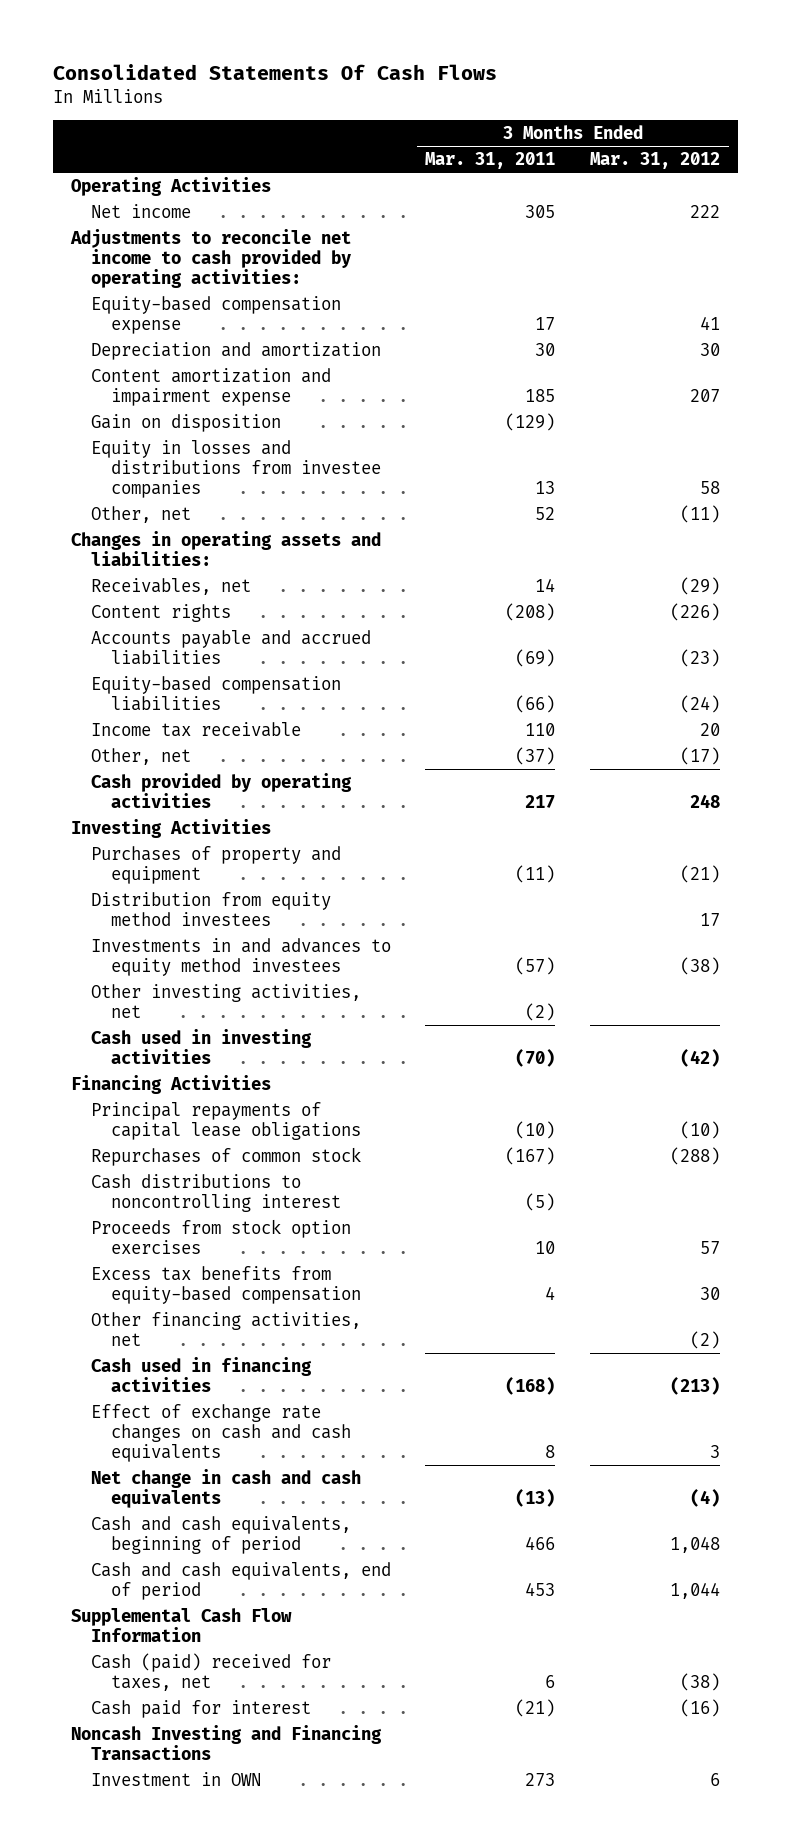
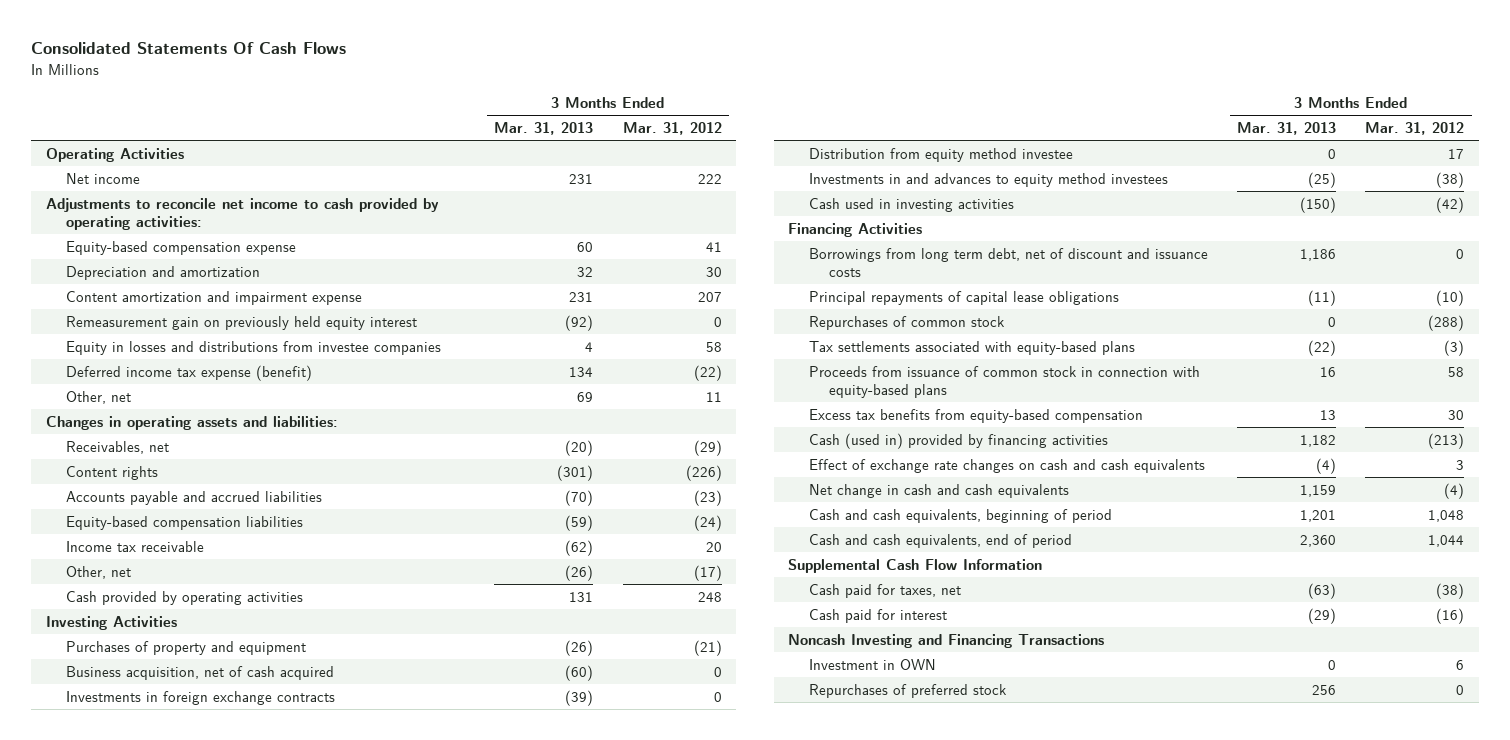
[425,152,556,170] Mar. 31, 2011 -> none
none -> [494,122,594,136] Mar. 31, 2013
[90,414,281,433] Gain on disposition -> none
none -> [66,315,418,330] Remeasurement gain on previously held equity interest
none -> [66,364,313,381] Deferred income tax expense (benefit)
[680,505,721,524] (11) -> [705,391,722,402] 11
none -> [66,665,335,680] Business acquisition, net of cash acquired
none -> [66,690,336,705] Investments in foreign exchange contracts
[90,892,331,927] Distribution from equity method investees -> [808,147,1073,162] Distribution from equity method investee
[90,984,361,1019] Other investing activities, net -> none
none -> [808,247,1208,277] Borrowings from long term debt, net of discount and issuance costs
[90,1174,341,1213] Cash distributions to noncontrolling interest -> none
none -> [808,340,1135,355] Tax settlements associated with equity-based plans
[90,1219,351,1255] Proceeds from stock option exercises -> [808,365,1200,398] Proceeds from issuance of common stock in connection with equity-based plans
[700,1241,721,1255] 57 -> [1448,366,1465,377] 58
[90,1312,361,1347] Other financing activities, net -> none
[90,1357,312,1393] Cash used in financing activities -> [808,432,1108,449] Cash (used in) provided by financing activities
[90,1653,331,1692] Cash (paid) received for taxes, net -> [808,583,961,598] Cash paid for taxes, net
none -> [808,683,1007,698] Repurchases of preferred stock

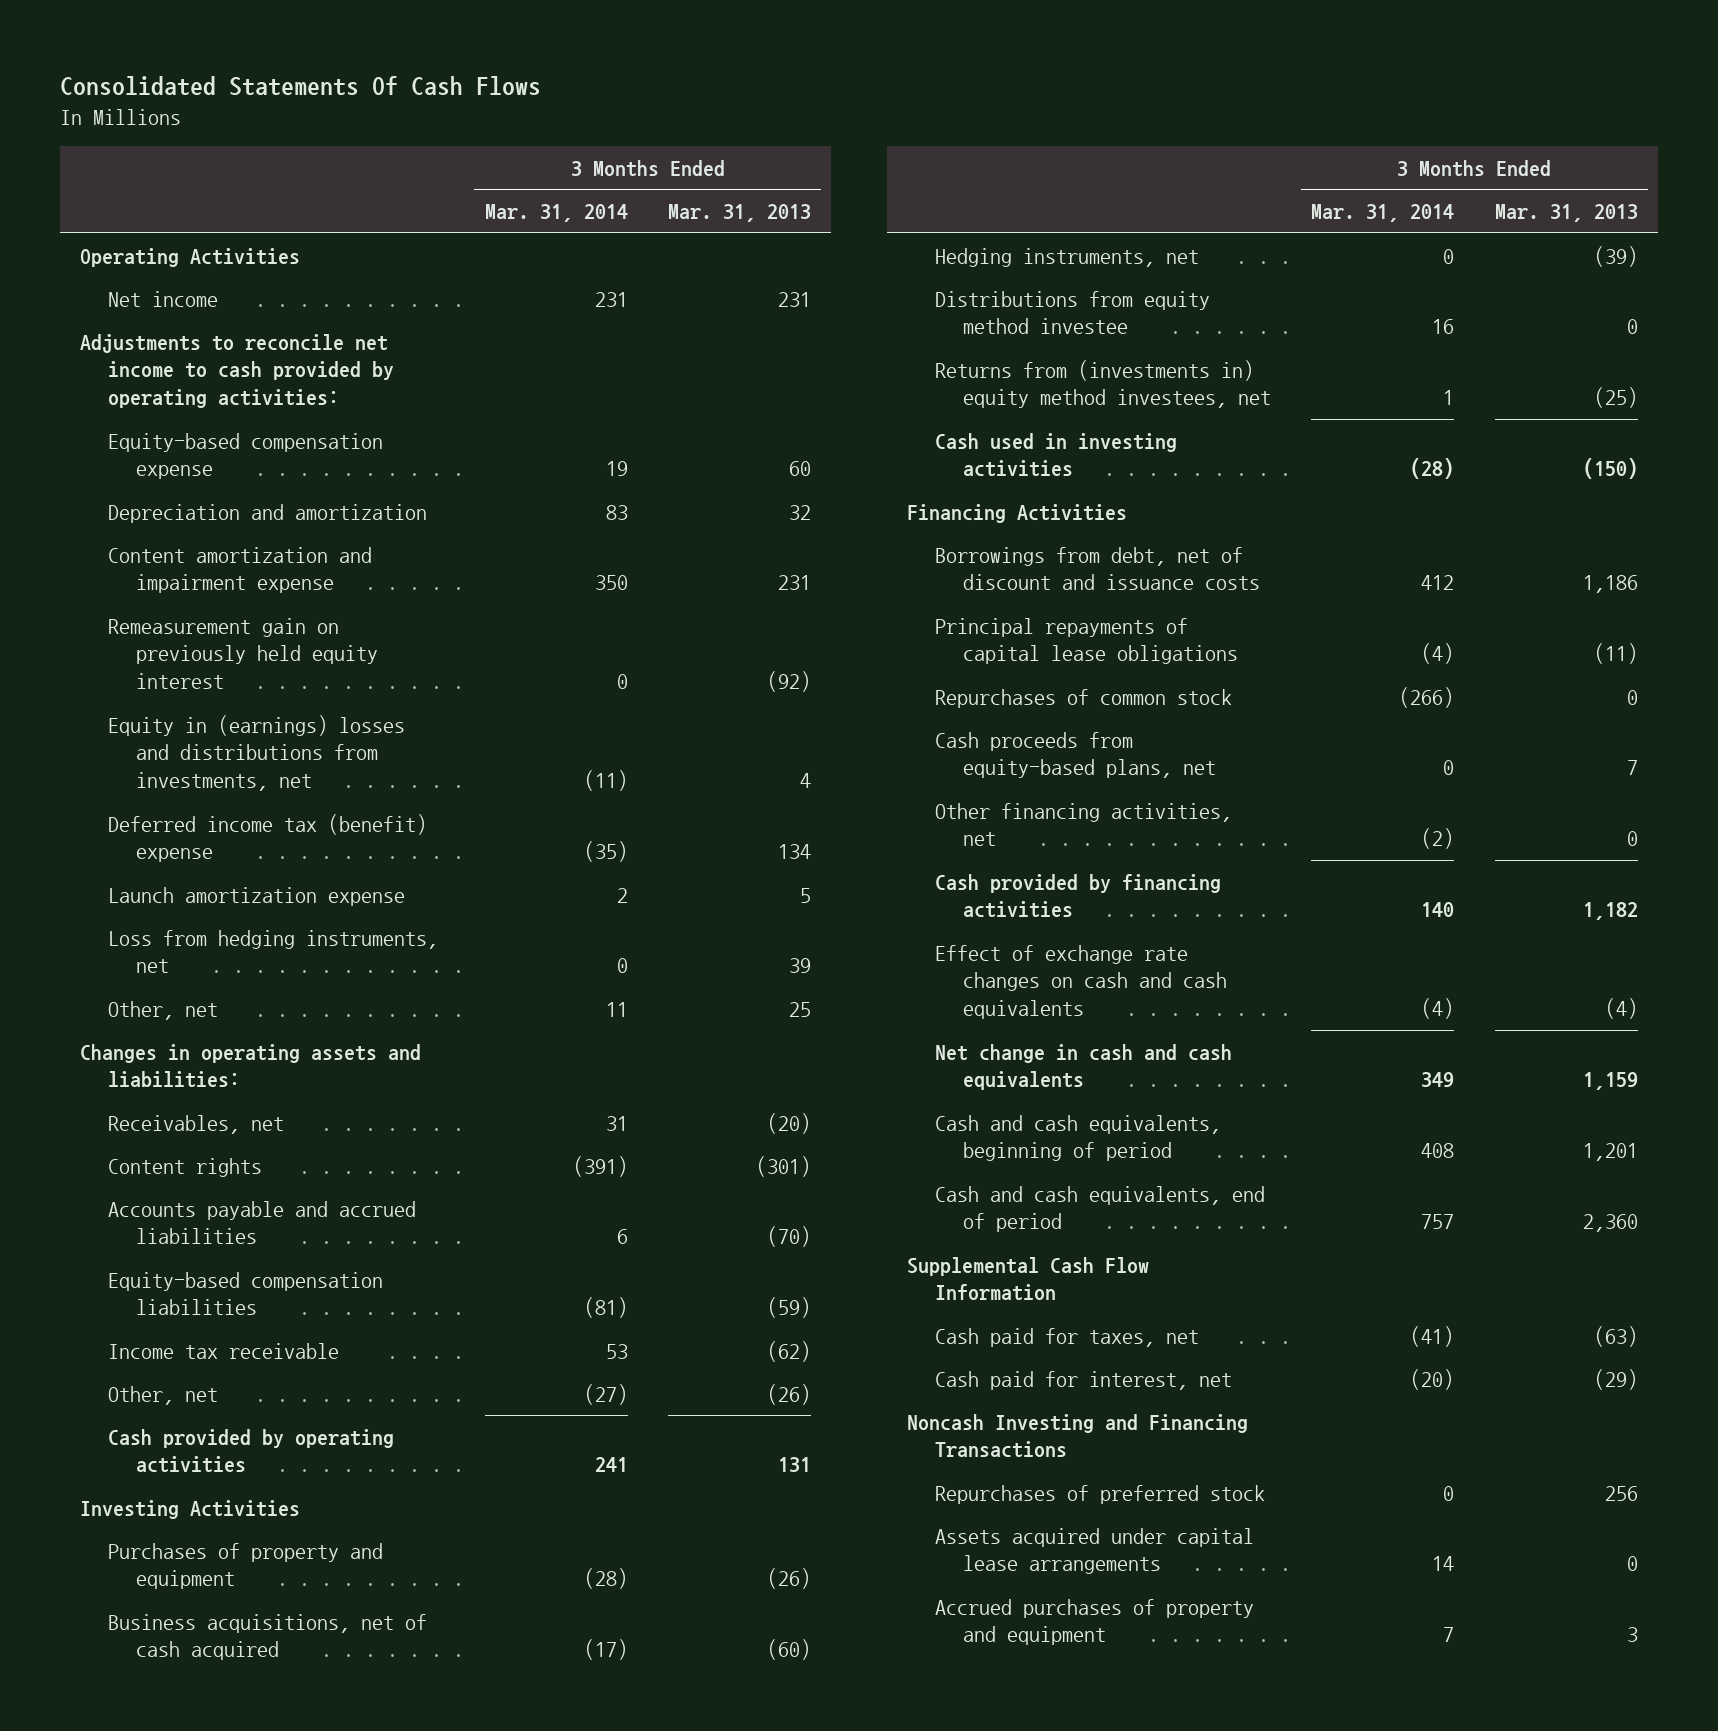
[622,122,722,136] Mar. 31, 2012 -> none
none -> [484,204,628,223] Mar. 31, 2014
[66,340,442,355] Equity in losses and distributions from investee companies -> [108,714,406,791] Equity in (earnings) losses and distributions from investments, net
[66,364,313,381] Deferred income tax expense (benefit) -> [108,813,428,863] Deferred income tax (benefit) expense
none -> [108,886,406,906] Launch amortization expense
none -> [108,929,439,974] Loss from hedging instruments, net
[577,391,594,402] 69 -> [789,1001,812,1017] 25
[66,665,335,680] Business acquisition, net of cash acquired -> [108,1613,428,1661] Business acquisitions, net of cash acquired
[66,690,336,705] Investments in foreign exchange contracts -> [934,247,1199,267] Hedging instruments, net
[808,147,1073,162] Distribution from equity method investee -> [934,290,1210,335] Distributions from equity method investee
[808,172,1168,187] Investments in and advances to equity method investees -> [934,359,1271,409] Returns from (investments in) equity method investees, net
[808,247,1208,277] Borrowings from long term debt, net of discount and issuance costs -> [934,546,1260,591] Borrowings from debt, net of discount and issuance costs
[808,340,1135,355] Tax settlements associated with equity-based plans -> none
[808,365,1200,398] Proceeds from issuance of common stock in connection with equity-based plans -> none
[808,408,1143,423] Excess tax benefits from equity-based compensation -> none
none -> [934,731,1216,779] Cash proceeds from equity-based plans, net
none -> [934,802,1232,847] Other financing activities, net
[808,432,1108,449] Cash (used in) provided by financing activities -> [934,873,1221,919] Cash provided by financing activities
[808,608,947,623] Cash paid for interest -> [934,1370,1232,1390] Cash paid for interest, net
[808,658,936,670] Investment in OWN -> none
none -> [934,1527,1254,1575] Assets acquired under capital lease arrangements
none -> [934,1598,1254,1646] Accrued purchases of property and equipment

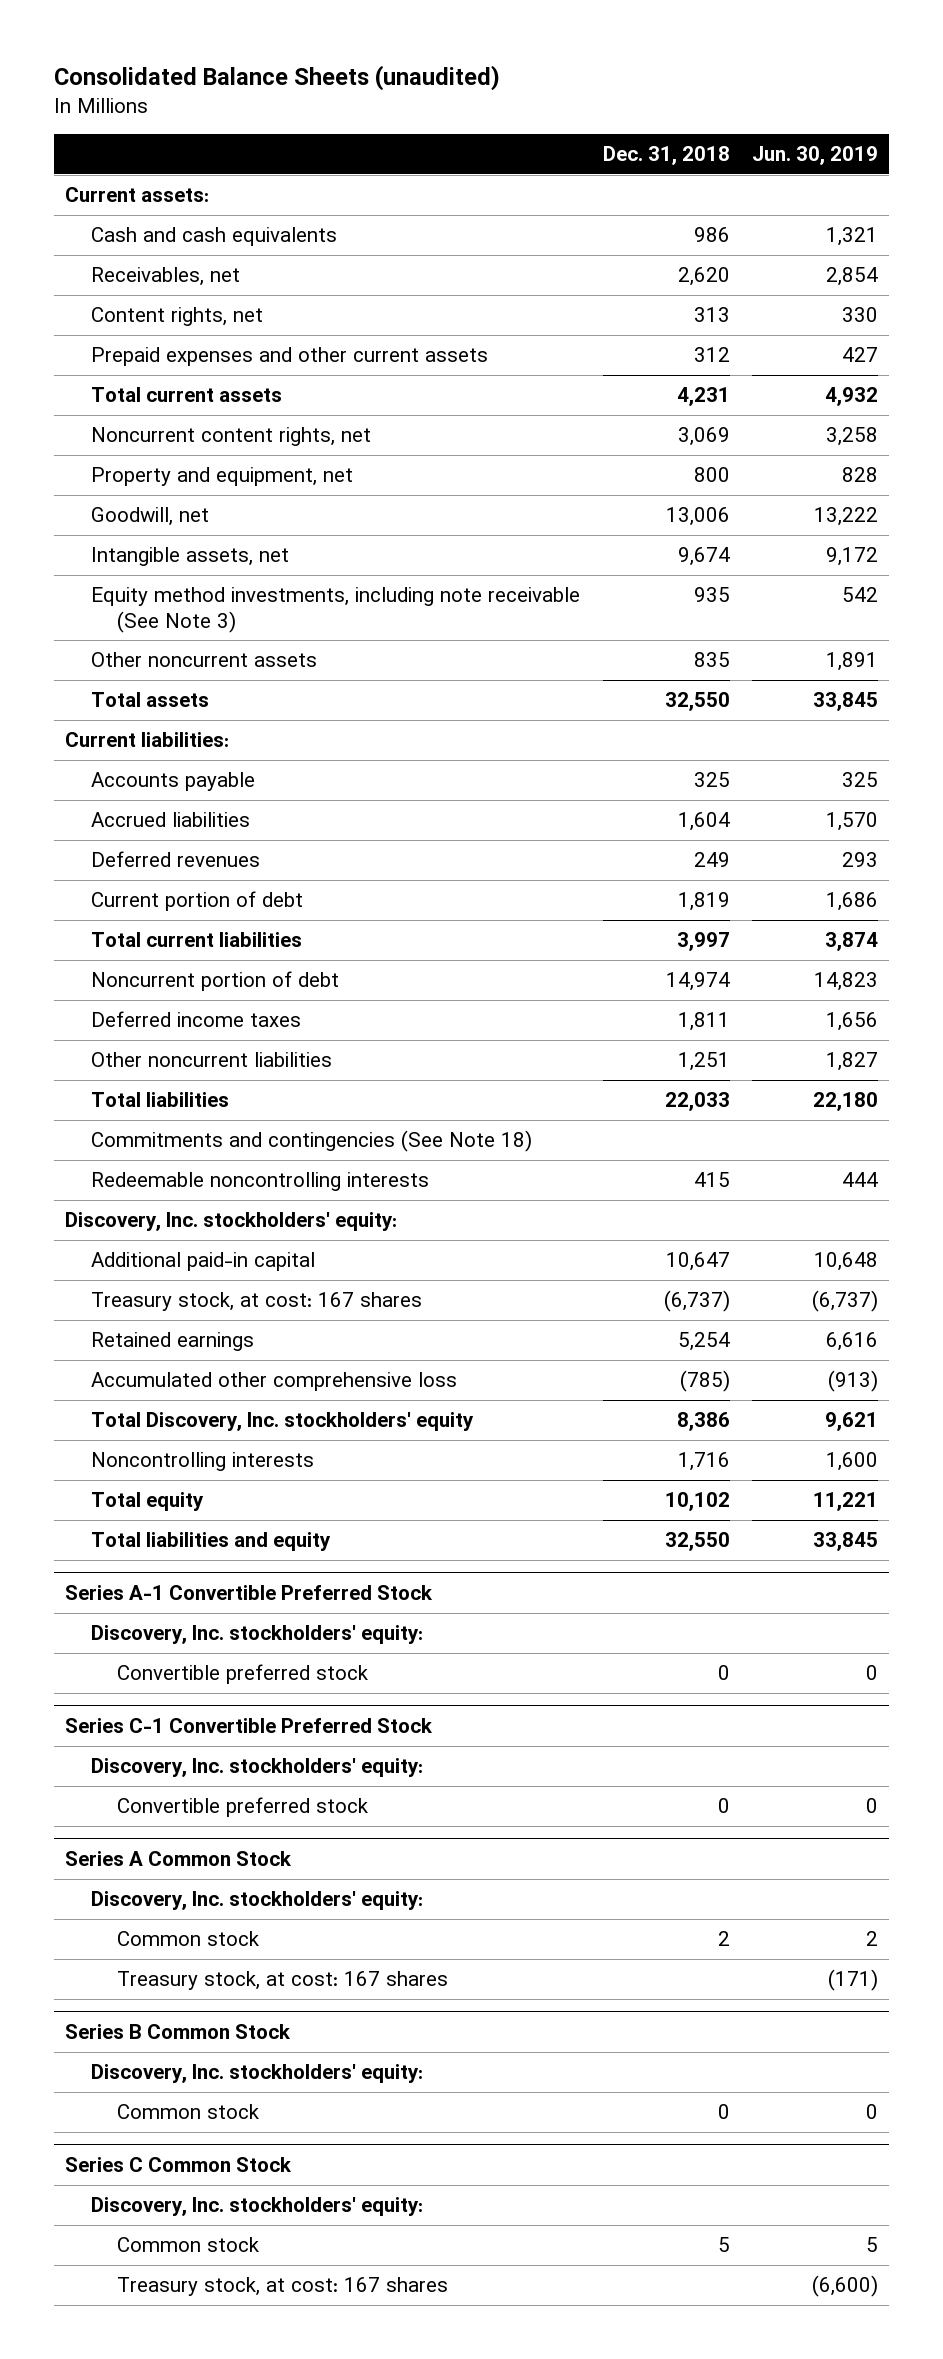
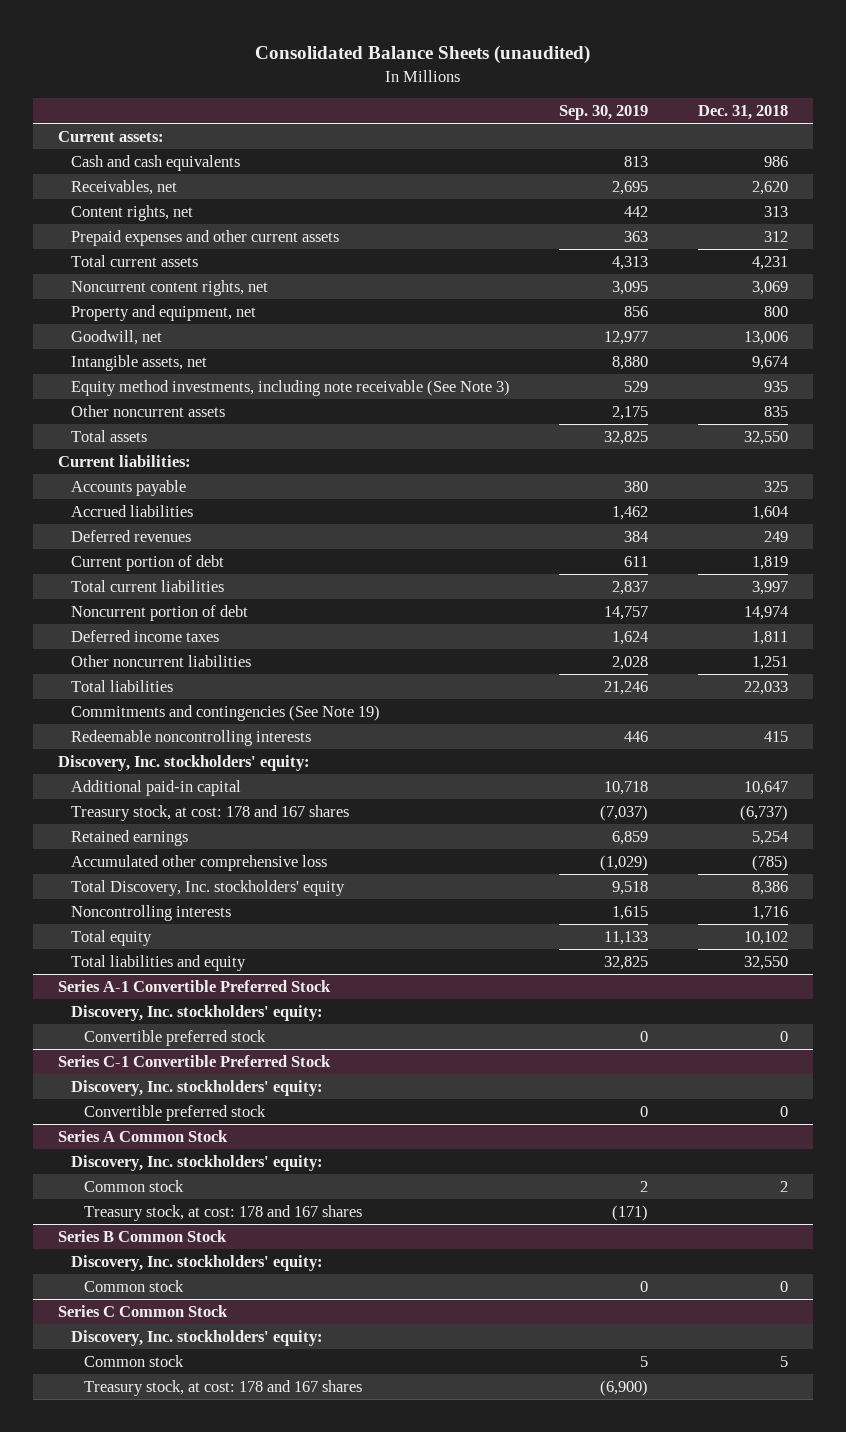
[752,145,879,165] Jun. 30, 2019 -> none
none -> [559,105,649,121] Sep. 30, 2019
[91,1130,533,1153] Commitments and contingencies (See Note 18) -> [71,705,381,722] Commitments and contingencies (See Note 19)
[91,1292,423,1312] Treasury stock, at cost: 167 shares -> [71,805,350,822] Treasury stock, at cost: 178 and 167 shares
[117,1971,449,1991] Treasury stock, at cost: 167 shares -> [84,1205,363,1222] Treasury stock, at cost: 178 and 167 shares
[117,2277,449,2297] Treasury stock, at cost: 167 shares -> [84,1380,363,1397] Treasury stock, at cost: 178 and 167 shares

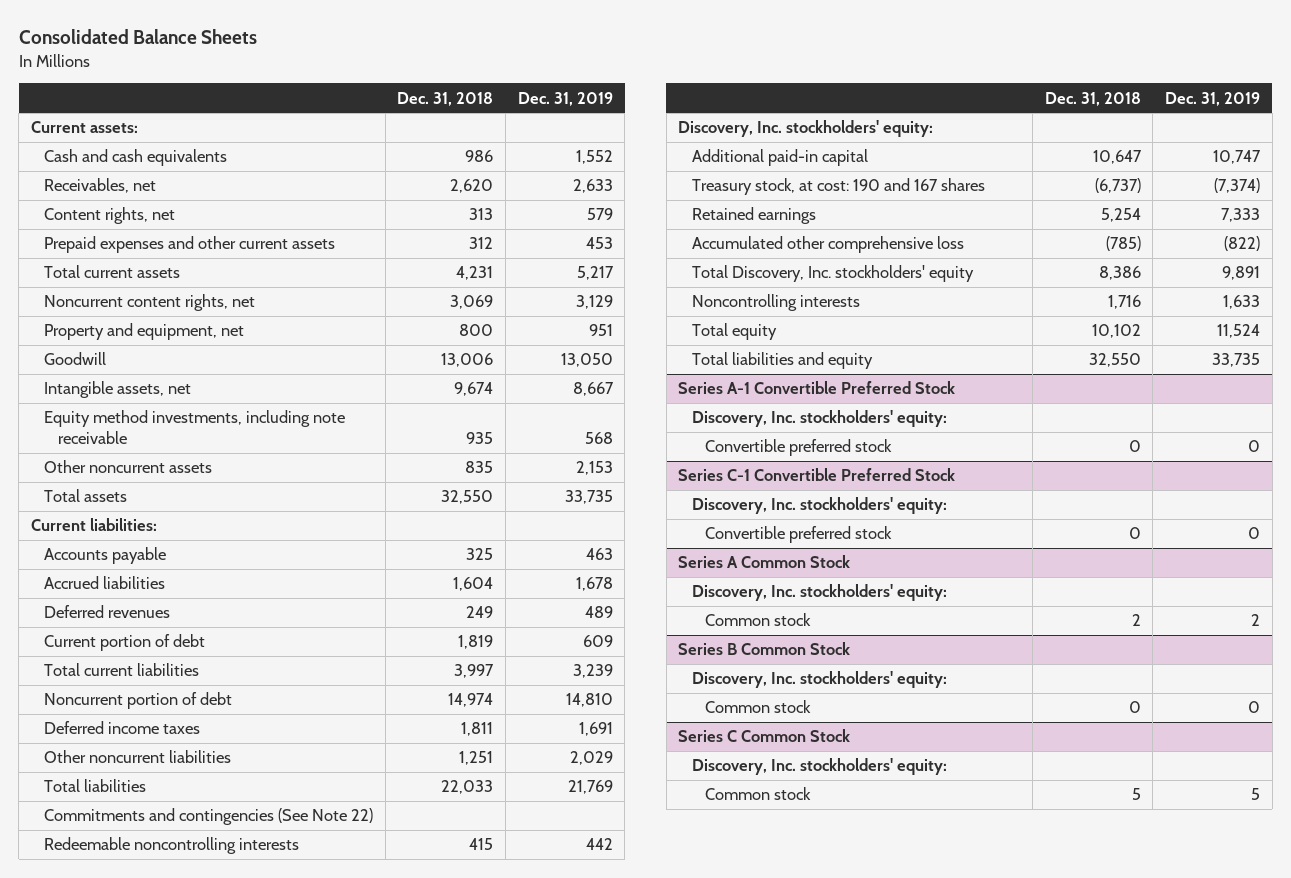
[254,45,590,65] Consolidated Balance Sheets (unaudited) -> [18,29,257,45] Consolidated Balance Sheets
[559,105,649,121] Sep. 30, 2019 -> none
none -> [517,91,613,106] Dec. 31, 2019
[71,330,163,346] Goodwill, net -> [44,352,107,366] Goodwill
[71,380,511,397] Equity method investments, including note receivable (See Note 3) -> [44,410,346,445] Equity method investments, including note receivable
[71,705,381,722] Commitments and contingencies (See Note 19) -> [44,808,374,826] Commitments and contingencies (See Note 22)
[71,805,350,822] Treasury stock, at cost: 178 and 167 shares -> [691,178,985,196] Treasury stock, at cost: 190 and 167 shares
[84,1205,363,1222] Treasury stock, at cost: 178 and 167 shares -> none
[84,1380,363,1397] Treasury stock, at cost: 178 and 167 shares -> none

